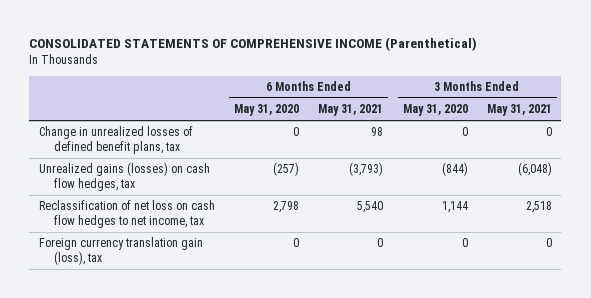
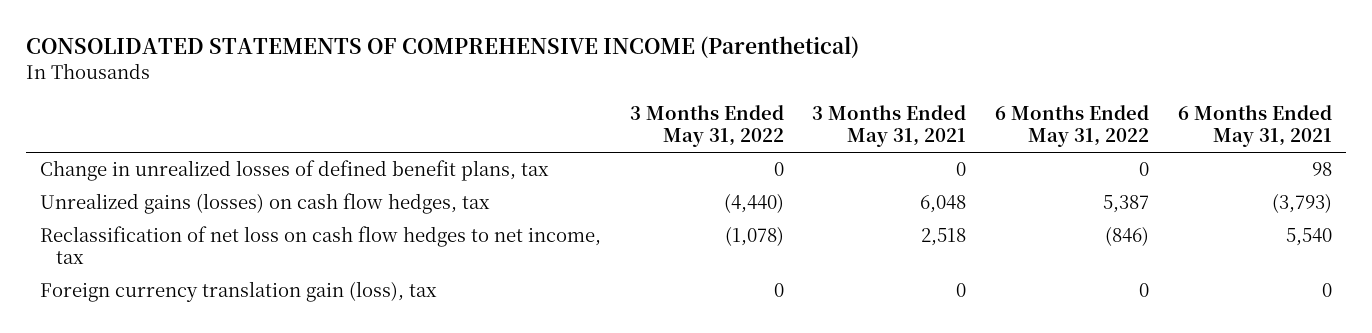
[234,104,300,117] May 31, 2020 -> none
[402,104,468,117] May 31, 2020 -> none
none -> [629,105,784,148] 3 Months Ended May 31, 2022
none -> [994,105,1149,148] 6 Months Ended May 31, 2022
[517,162,552,177] (6,048) -> [920,195,967,214] 6,048

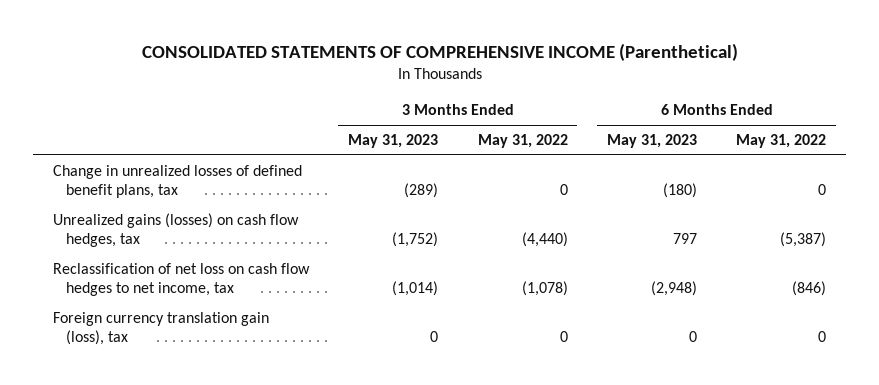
[812,105,967,148] 3 Months Ended May 31, 2021 -> none
[1177,105,1332,148] 6 Months Ended May 31, 2021 -> none
none -> [348,133,439,148] May 31, 2023
none -> [606,133,697,148] May 31, 2023
[1102,195,1149,214] 5,387 -> [780,232,827,248] (5,387)

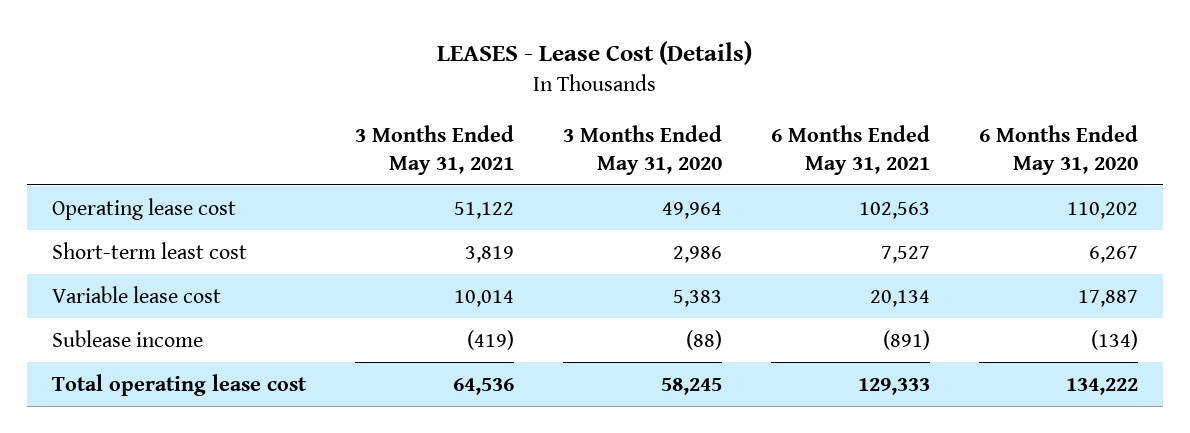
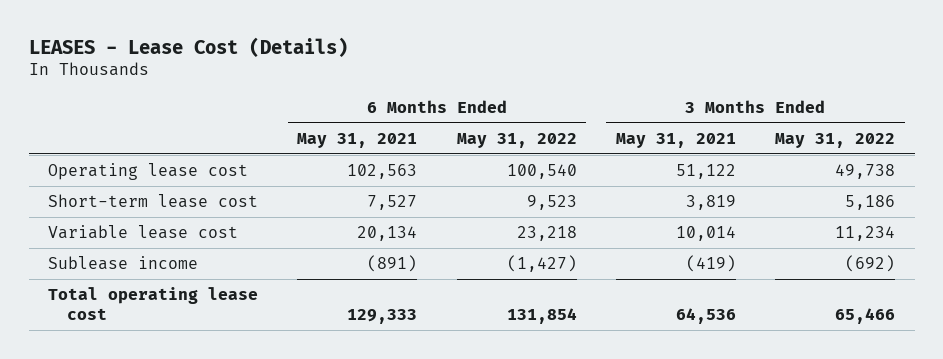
[562,124,722,175] 3 Months Ended May 31, 2020 -> none
[978,124,1138,175] 6 Months Ended May 31, 2020 -> none
none -> [456,132,577,148] May 31, 2022
none -> [775,132,896,148] May 31, 2022
[51,241,247,259] Short-term least cost -> [48,194,259,209] Short-term lease cost

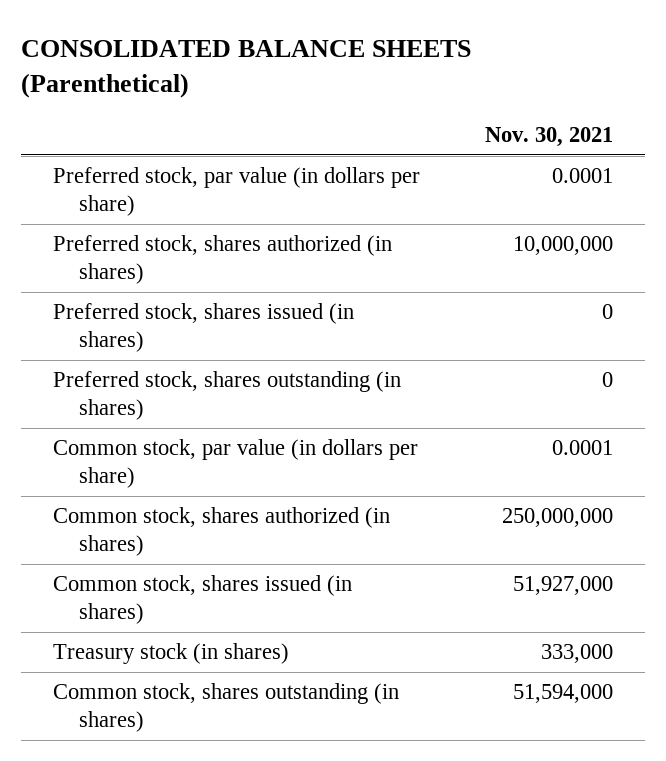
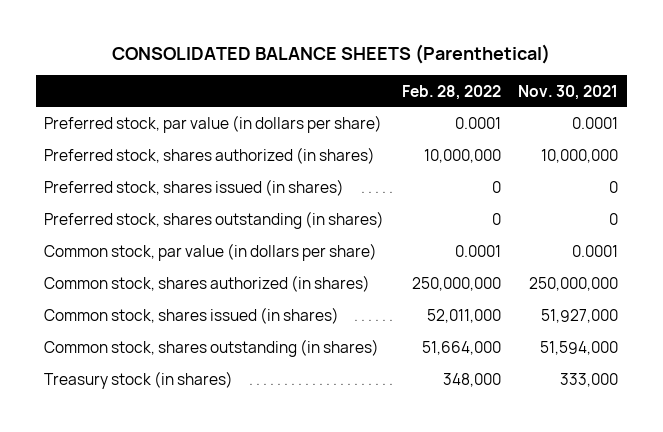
none -> [401,84,501,100] Feb. 28, 2022
[53,643,290,665] Treasury stock (in shares) -> [44,371,234,390] Treasury stock (in shares)

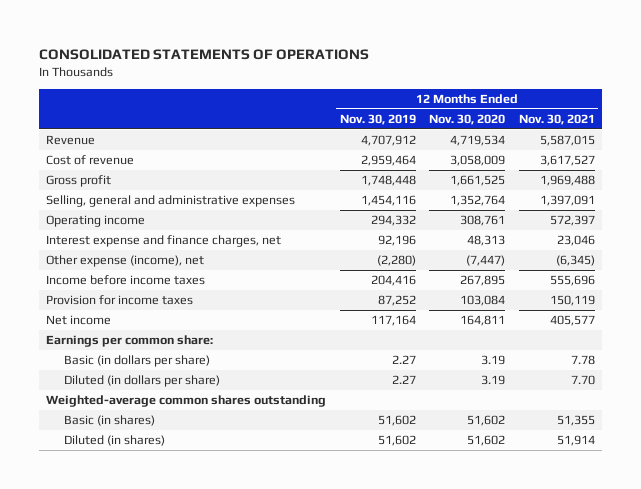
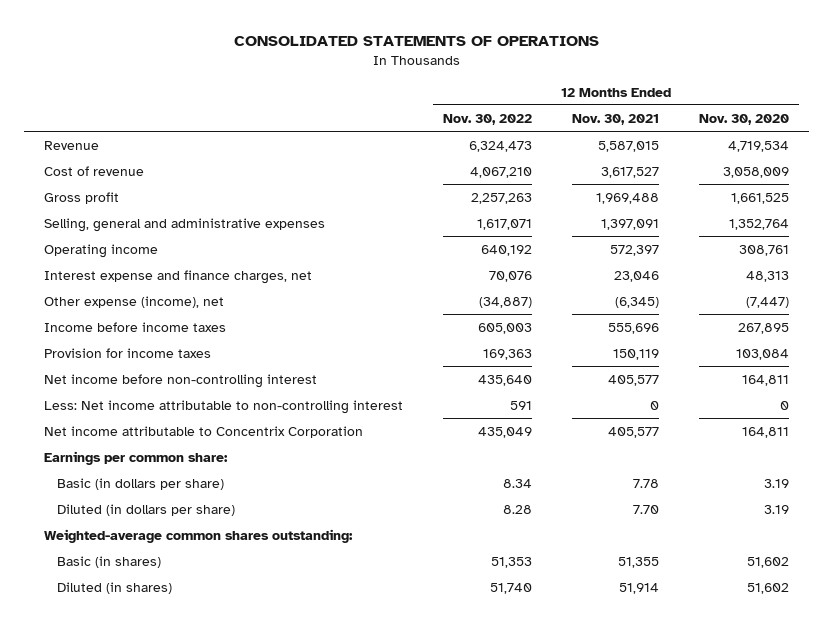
[339,113,416,125] Nov. 30, 2019 -> none
none -> [443,113,533,125] Nov. 30, 2022
none -> [44,373,318,388] Net income before non-controlling interest
none -> [44,399,404,414] Less: Net income attributable to non-controlling interest
[45,315,111,326] Net income -> [44,425,364,438] Net income attributable to Concentrix Corporation
[45,395,326,408] Weighted-average common shares outstanding -> [44,528,354,543] Weighted-average common shares outstanding:

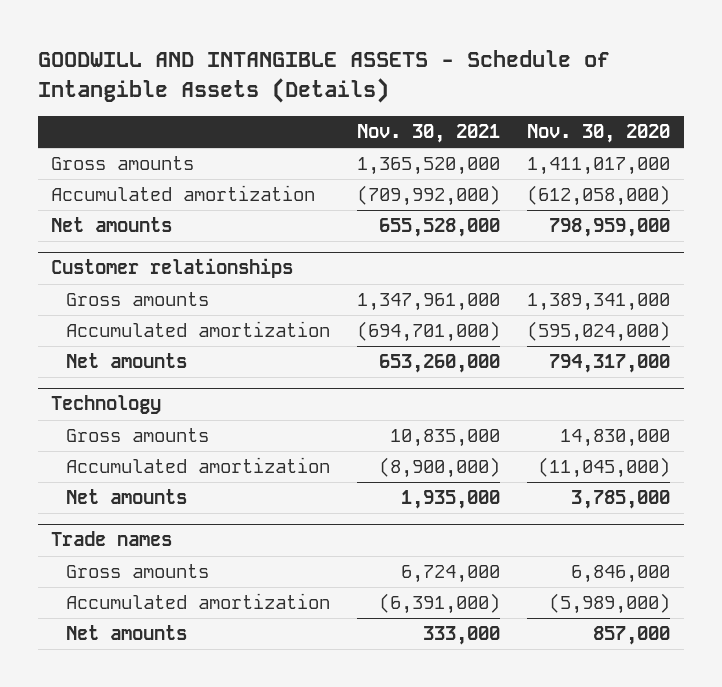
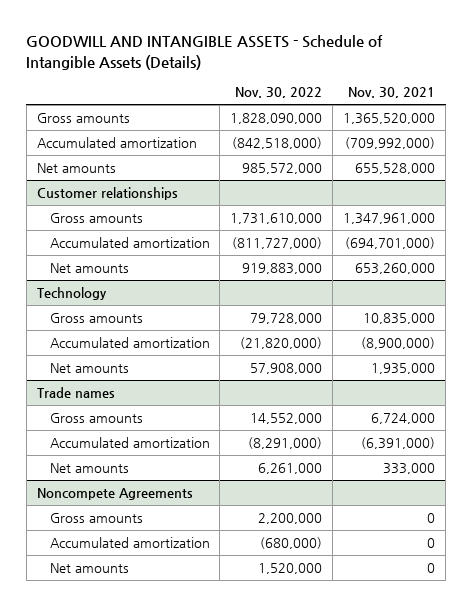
[527,124,671,144] Nov. 30, 2020 -> none
none -> [235,87,323,99] Nov. 30, 2022
none -> [36,487,193,500] Noncompete Agreements
none -> [49,512,143,523] Gross amounts
none -> [49,536,210,548] Accumulated amortization
none -> [49,562,129,573] Net amounts

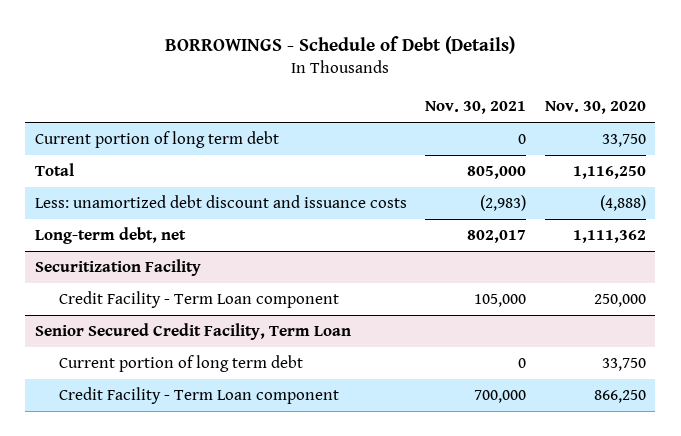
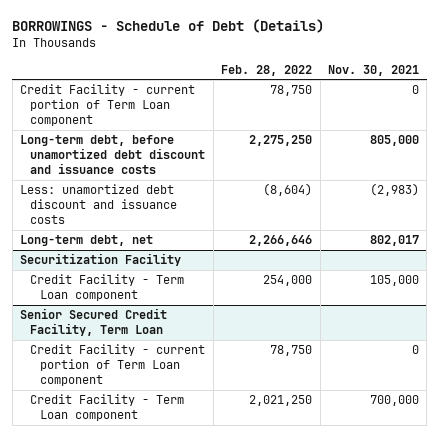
[545,101,647,115] Nov. 30, 2020 -> none
none -> [221,64,313,76] Feb. 28, 2022
[34,131,279,149] Current portion of long term debt -> [20,84,196,127] Credit Facility - current portion of Term Loan component
[34,163,74,177] Total -> [20,135,206,175] Long-term debt, before unamortized debt discount and issuance costs
[59,355,304,373] Current portion of long term debt -> [30,344,206,387] Credit Facility - current portion of Term Loan component

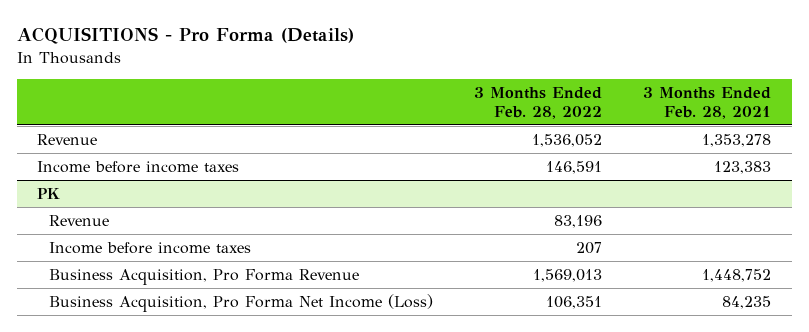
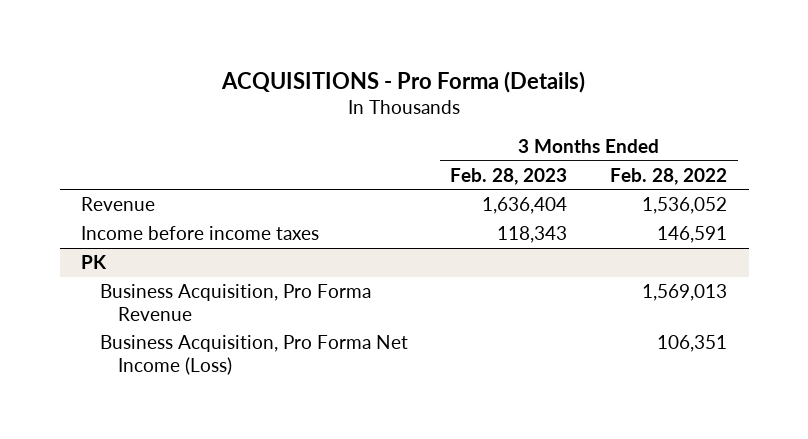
[643,86,772,119] 3 Months Ended Feb. 28, 2021 -> none
none -> [450,167,568,185] Feb. 28, 2023
[49,214,110,226] Revenue -> none
[49,241,252,254] Income before income taxes -> none

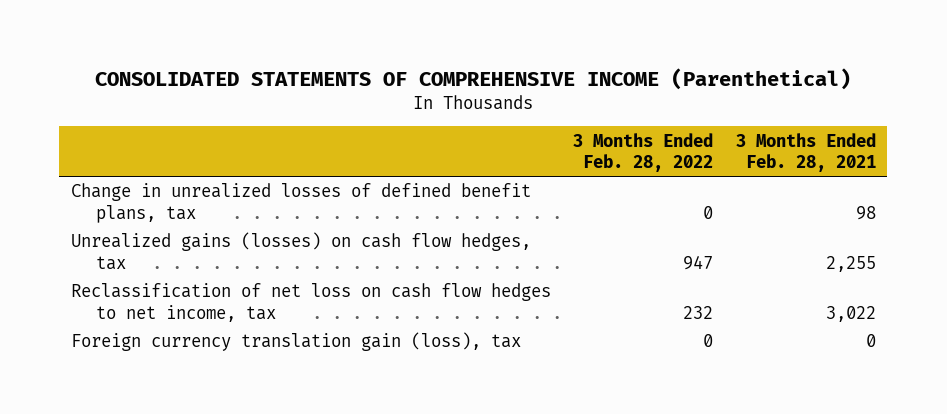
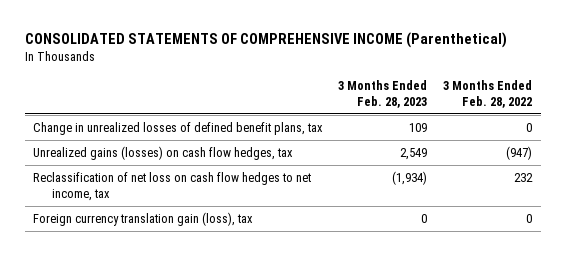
[736,132,877,172] 3 Months Ended Feb. 28, 2021 -> none
none -> [338,79,428,108] 3 Months Ended Feb. 28, 2023
[683,254,714,270] 947 -> [506,145,533,160] (947)

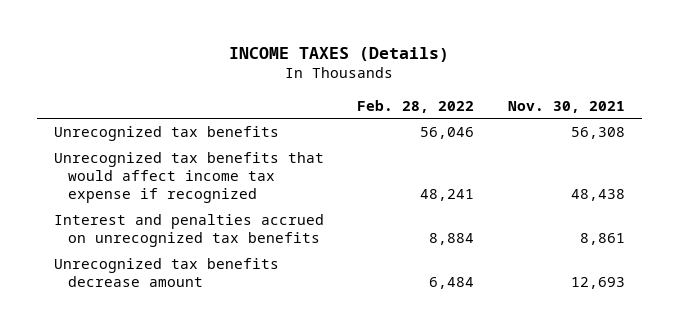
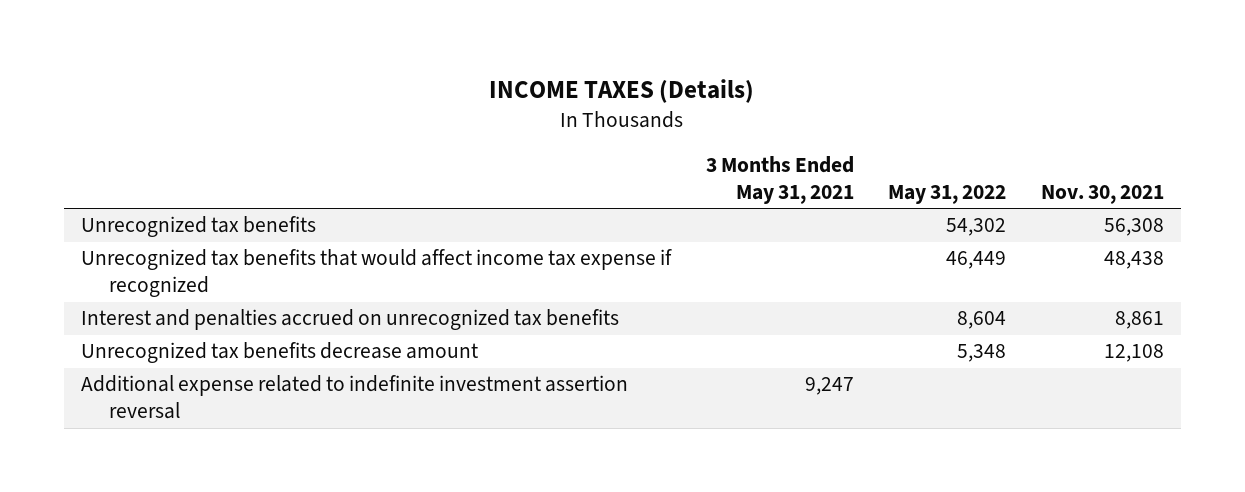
[357,99,475,113] Feb. 28, 2022 -> none
none -> [705,155,854,204] 3 Months Ended May 31, 2021
none -> [888,184,1007,204] May 31, 2022
[571,277,626,290] 12,693 -> [1103,344,1164,363] 12,108
none -> [81,375,629,420] Additional expense related to indefinite investment assertion reversal

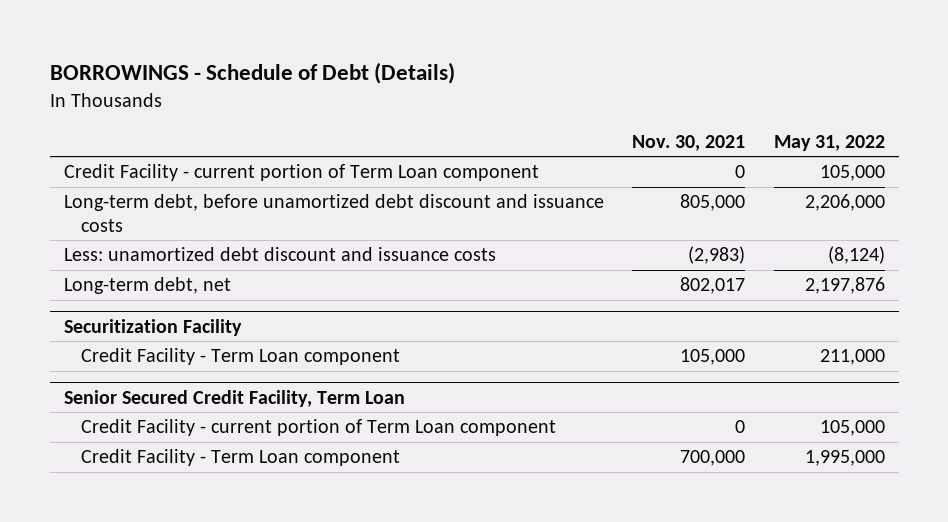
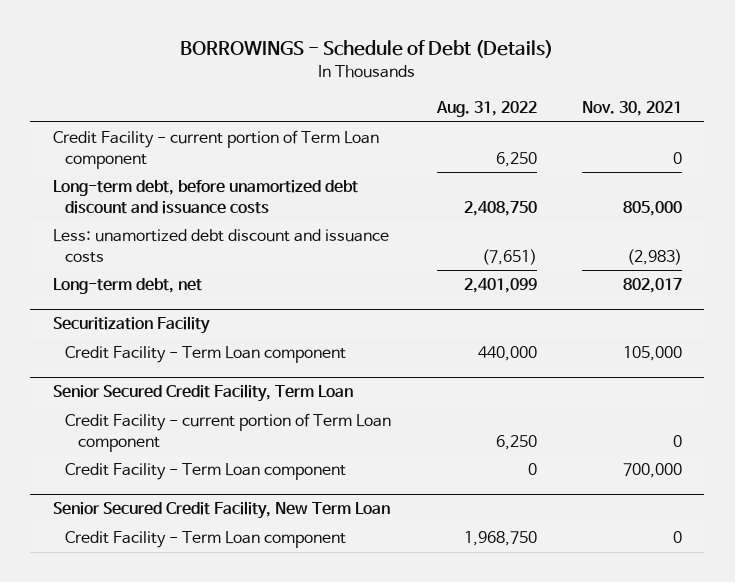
[773,134,885,151] May 31, 2022 -> none
none -> [435,101,537,118] Aug. 31, 2022
none -> [53,501,391,520] Senior Secured Credit Facility, New Term Loan
none -> [65,531,347,549] Credit Facility - Term Loan component

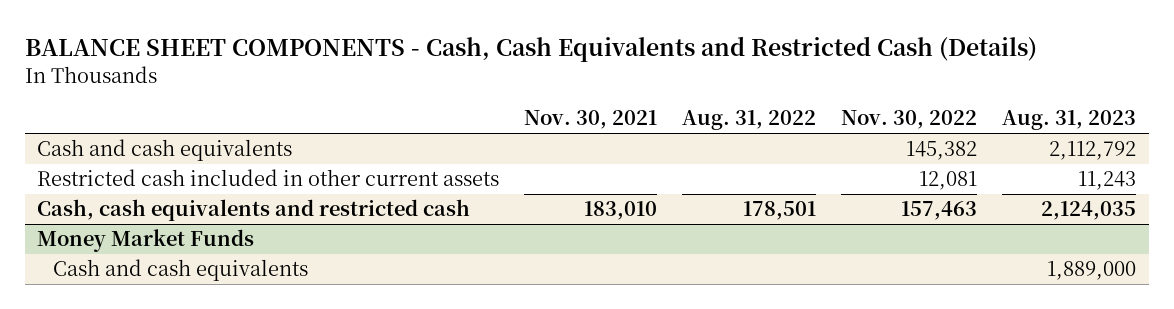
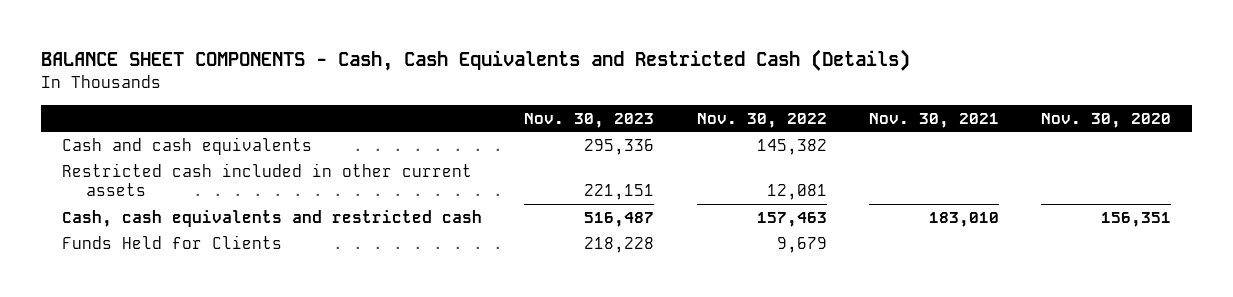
[682,110,817,131] Aug. 31, 2022 -> none
[1002,110,1137,131] Aug. 31, 2023 -> none
none -> [524,112,655,128] Nov. 30, 2023
none -> [1040,112,1171,128] Nov. 30, 2020
[37,229,255,253] Money Market Funds -> none
[52,259,308,282] Cash and cash equivalents -> none
none -> [62,234,283,249] Funds Held for Clients

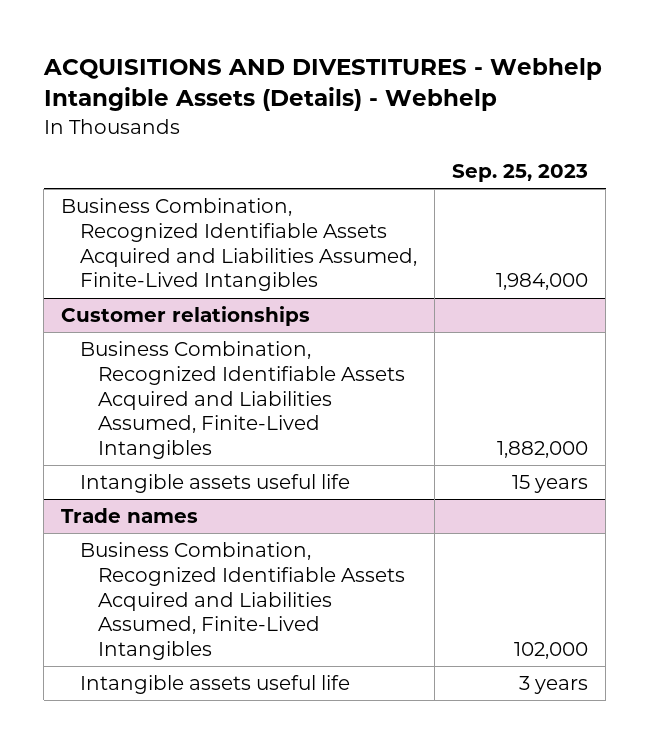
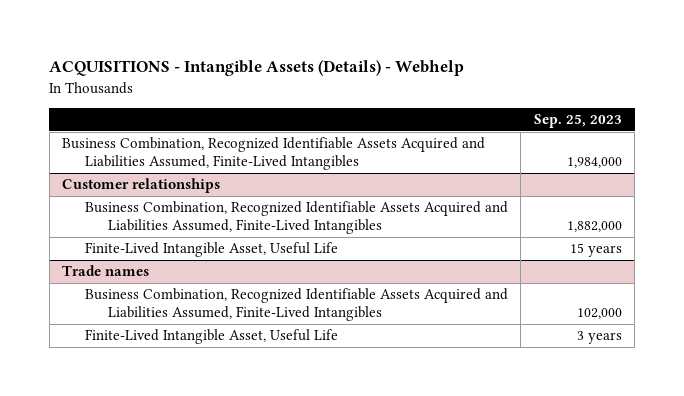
[42,58,602,112] ACQUISITIONS AND DIVESTITURES - Webhelp Intangible Assets (Details) - Webhelp -> [49,60,465,77] ACQUISITIONS - Intangible Assets (Details) - Webhelp
[79,474,350,494] Intangible assets useful life -> [84,242,338,258] Finite-Lived Intangible Asset, Useful Life
[79,675,350,695] Intangible assets useful life -> [84,329,338,345] Finite-Lived Intangible Asset, Useful Life

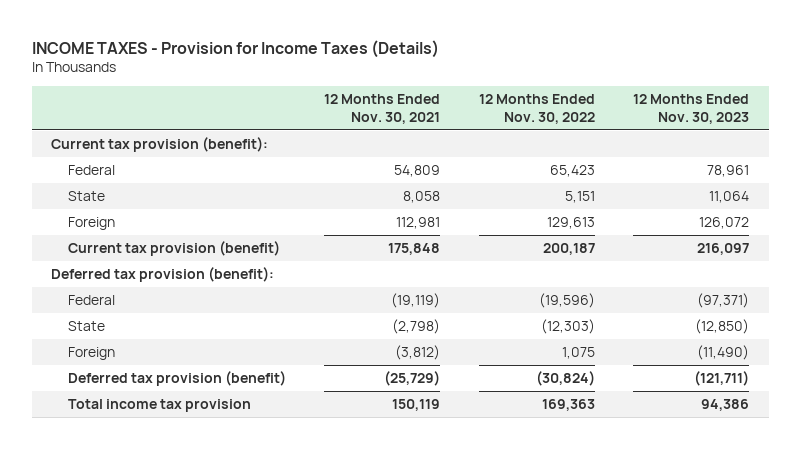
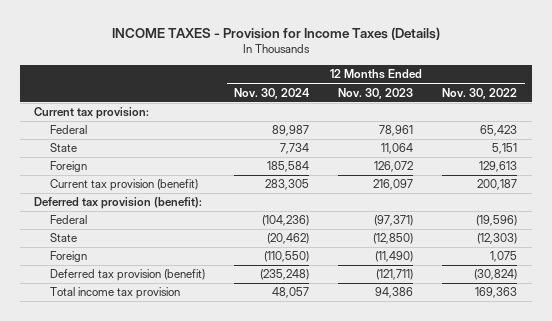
[324,93,441,124] 12 Months Ended Nov. 30, 2021 -> none
none -> [234,87,311,99] Nov. 30, 2024
[51,136,269,152] Current tax provision (benefit): -> [34,107,150,120] Current tax provision:

